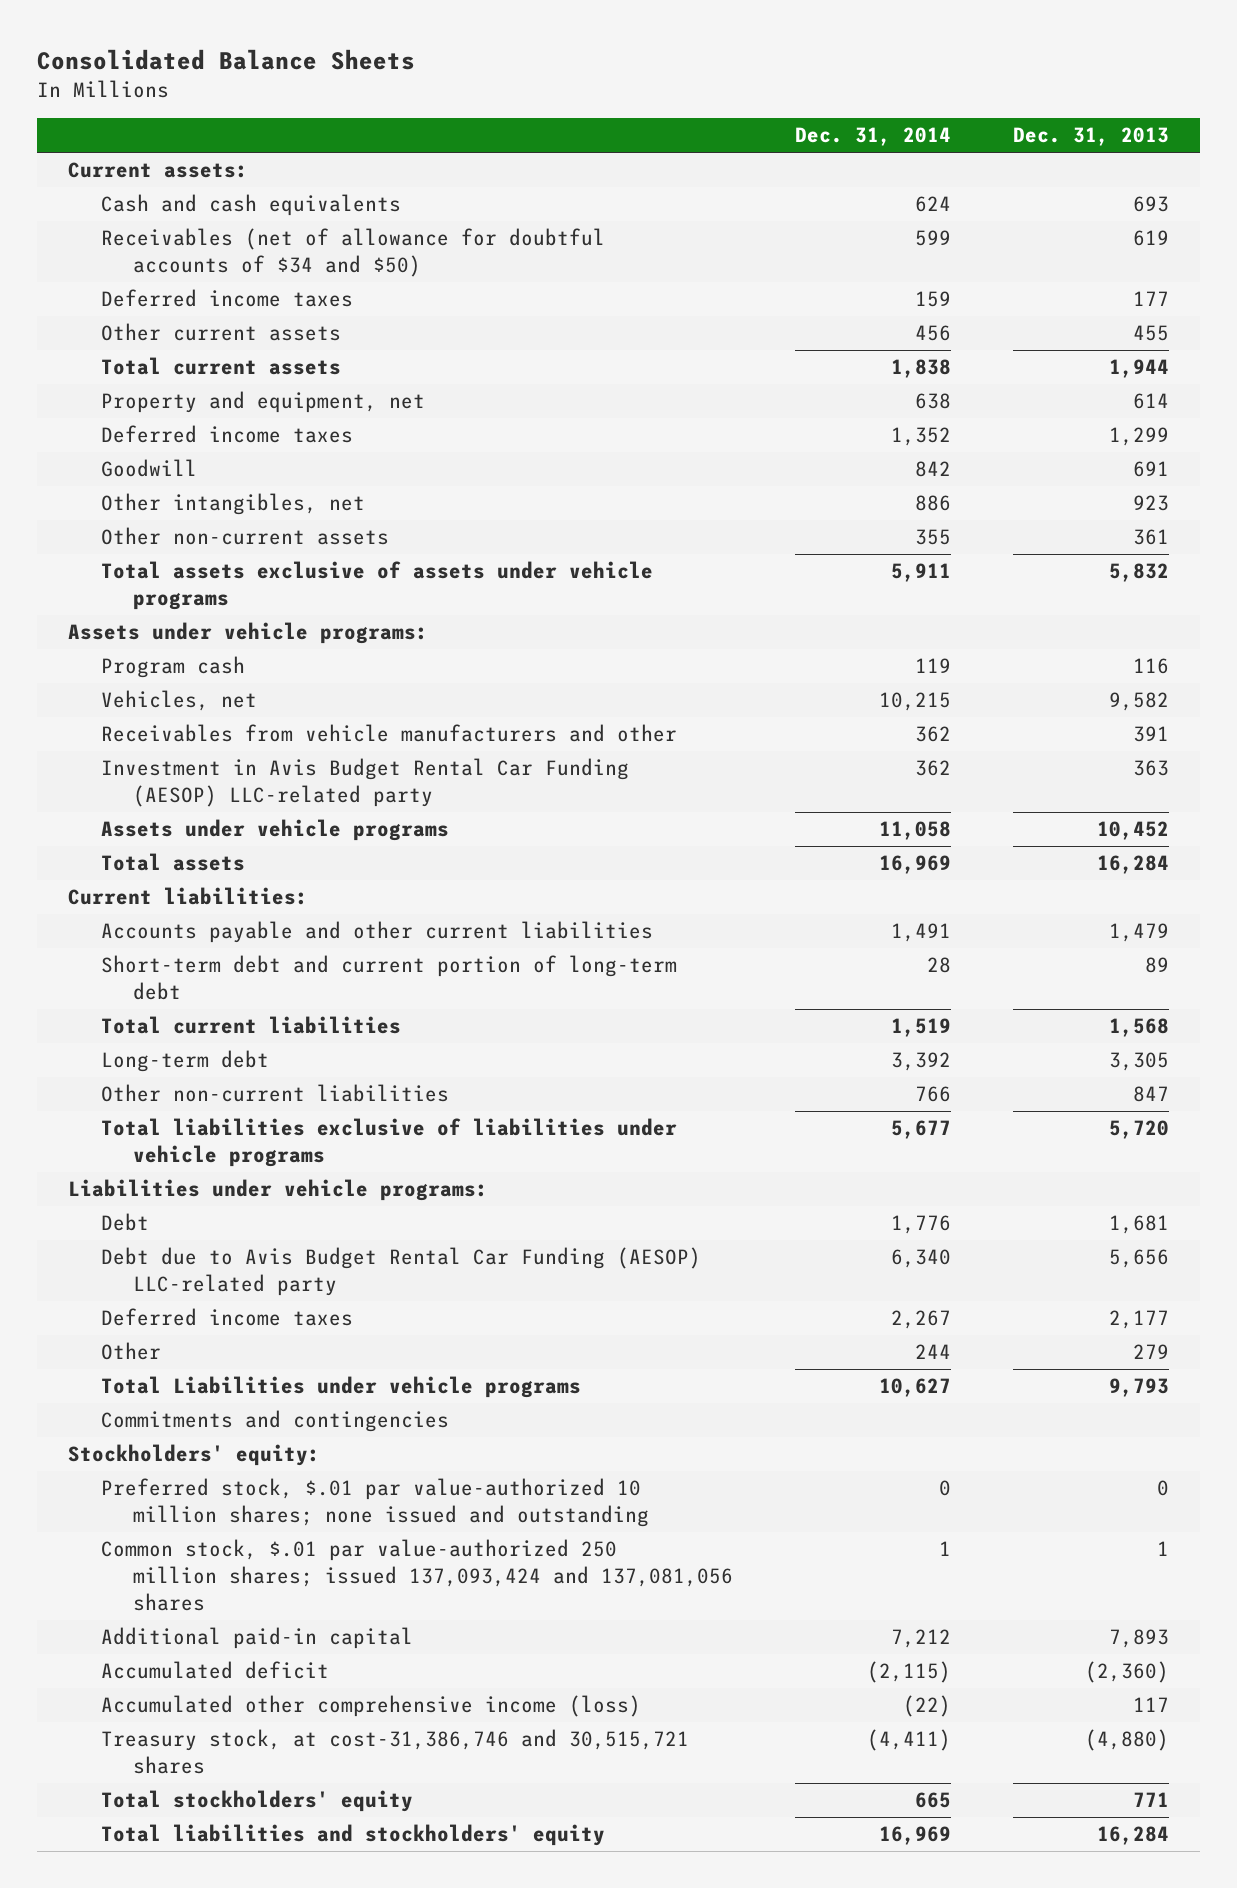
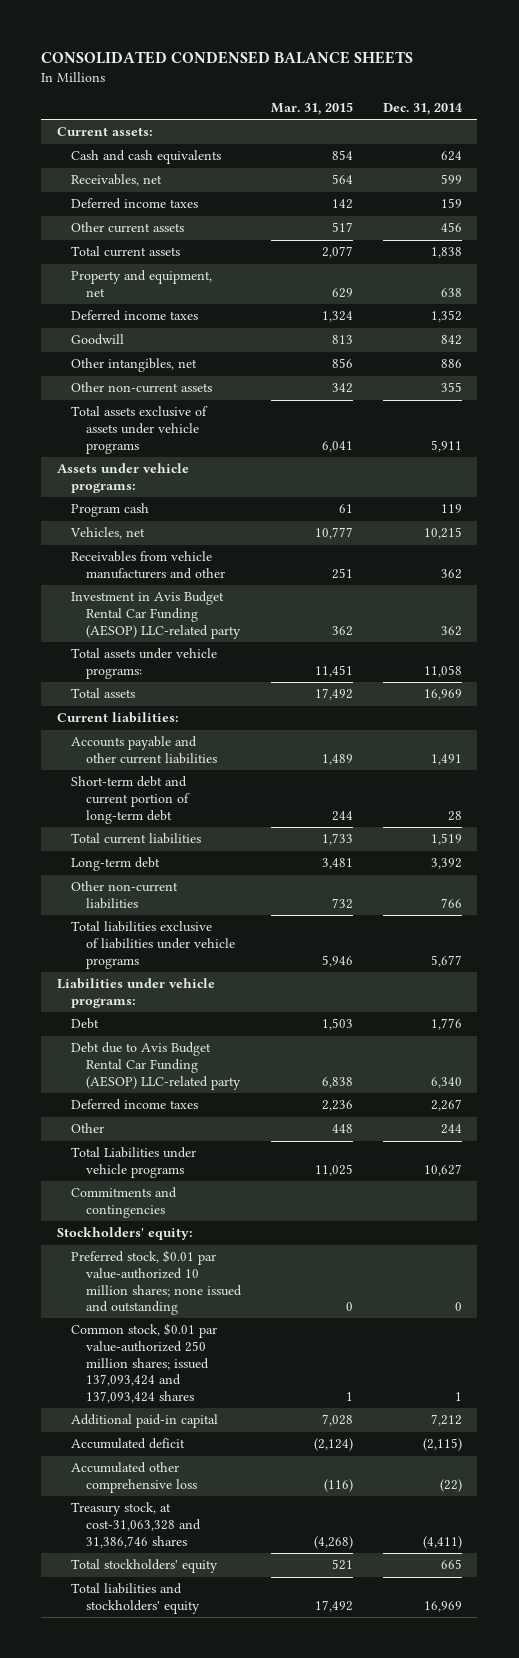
[36,49,415,71] Consolidated Balance Sheets -> [41,51,414,65] CONSOLIDATED CONDENSED BALANCE SHEETS
[1012,127,1169,147] Dec. 31, 2013 -> none
none -> [271,102,354,116] Mar. 31, 2015
[100,228,605,278] Receivables (net of allowance for doubtful accounts of $34 and $50) -> [71,174,163,187] Receivables, net
[100,819,449,842] Assets under vehicle programs -> [71,648,218,679] Total assets under vehicle programs:
[100,1478,650,1528] Preferred stock, $.01 par value-authorized 10 million shares; none issued and outstanding -> [71,1250,242,1316] Preferred stock, $0.01 par value-authorized 10 million shares; none issued and outstanding
[100,1539,734,1611] Common stock, $.01 par value-authorized 250 million shares; issued 137,093,424 and 137,081,056 shares -> [71,1323,218,1403] Common stock, $0.01 par value-authorized 250 million shares; issued 137,093,424 and 137,093,424 shares
[100,1695,641,1718] Accumulated other comprehensive income (loss) -> [71,1462,197,1493] Accumulated other comprehensive loss
[100,1729,689,1775] Treasury stock, at cost-31,386,746 and 30,515,721 shares -> [71,1502,201,1548] Treasury stock, at cost-31,063,328 and 31,386,746 shares

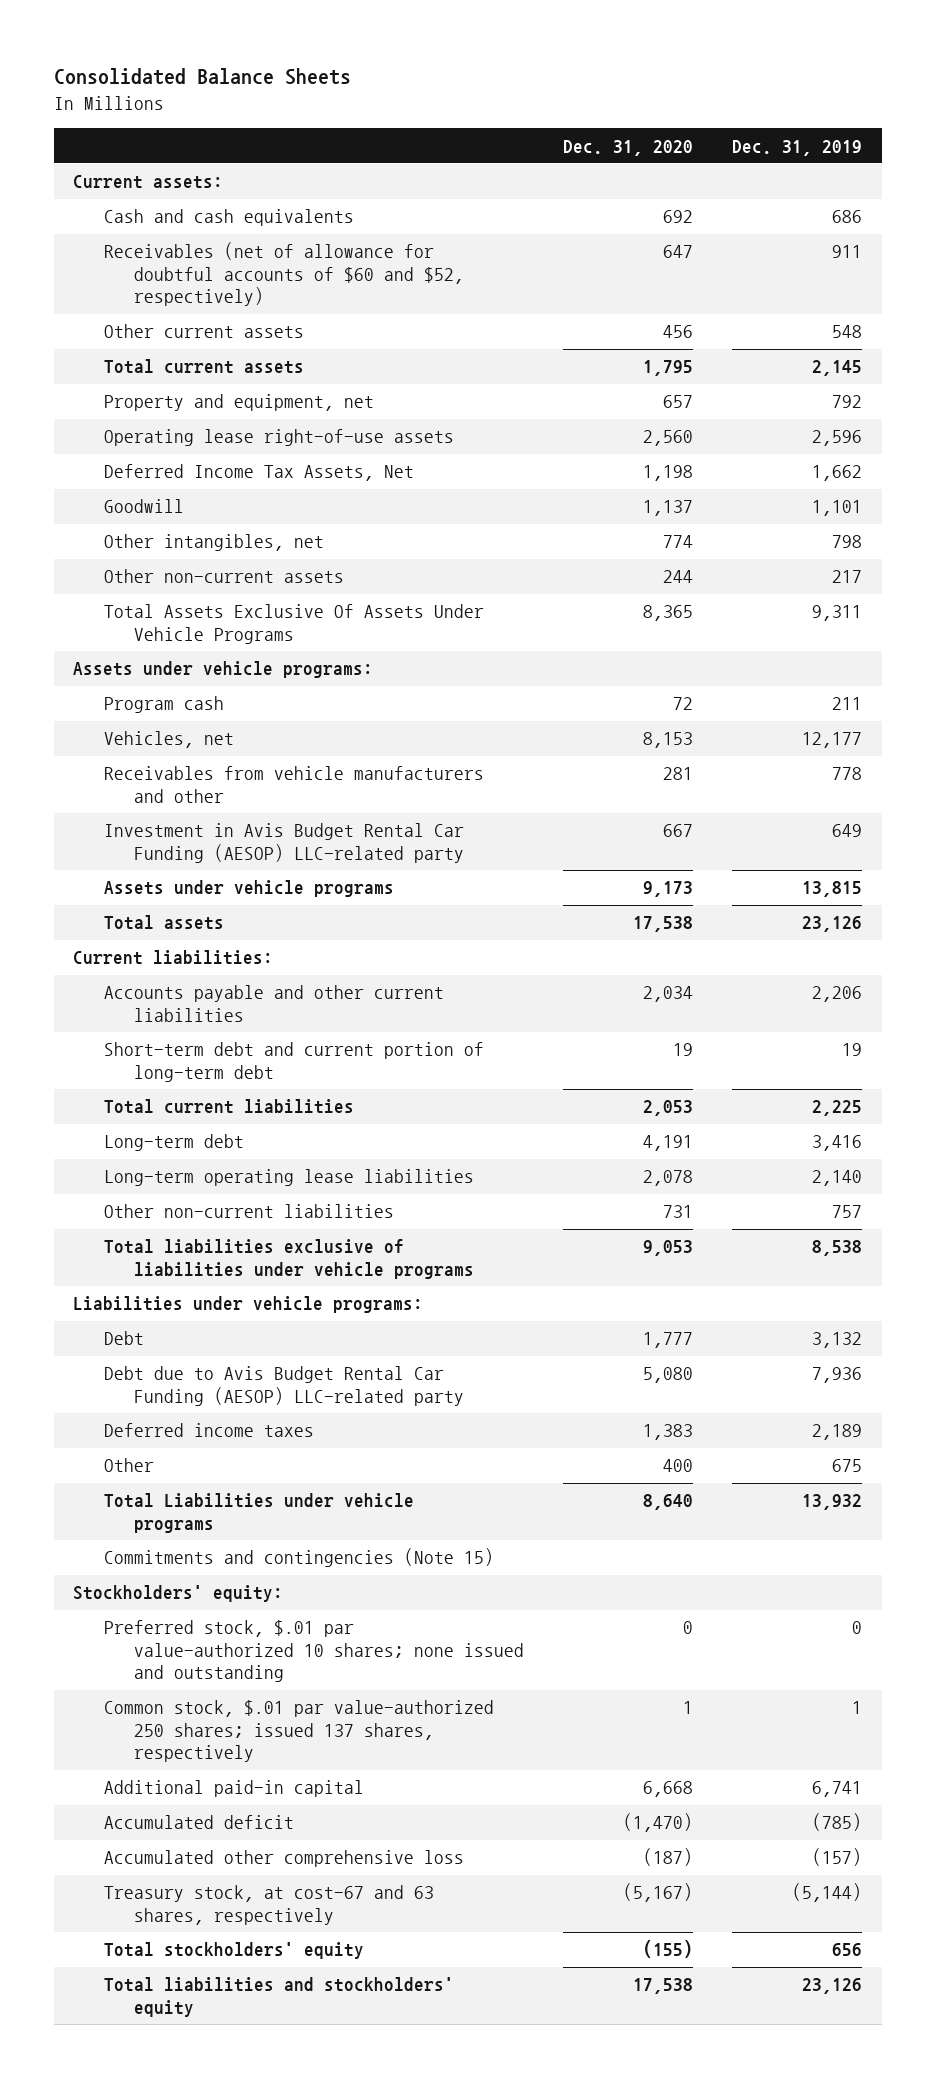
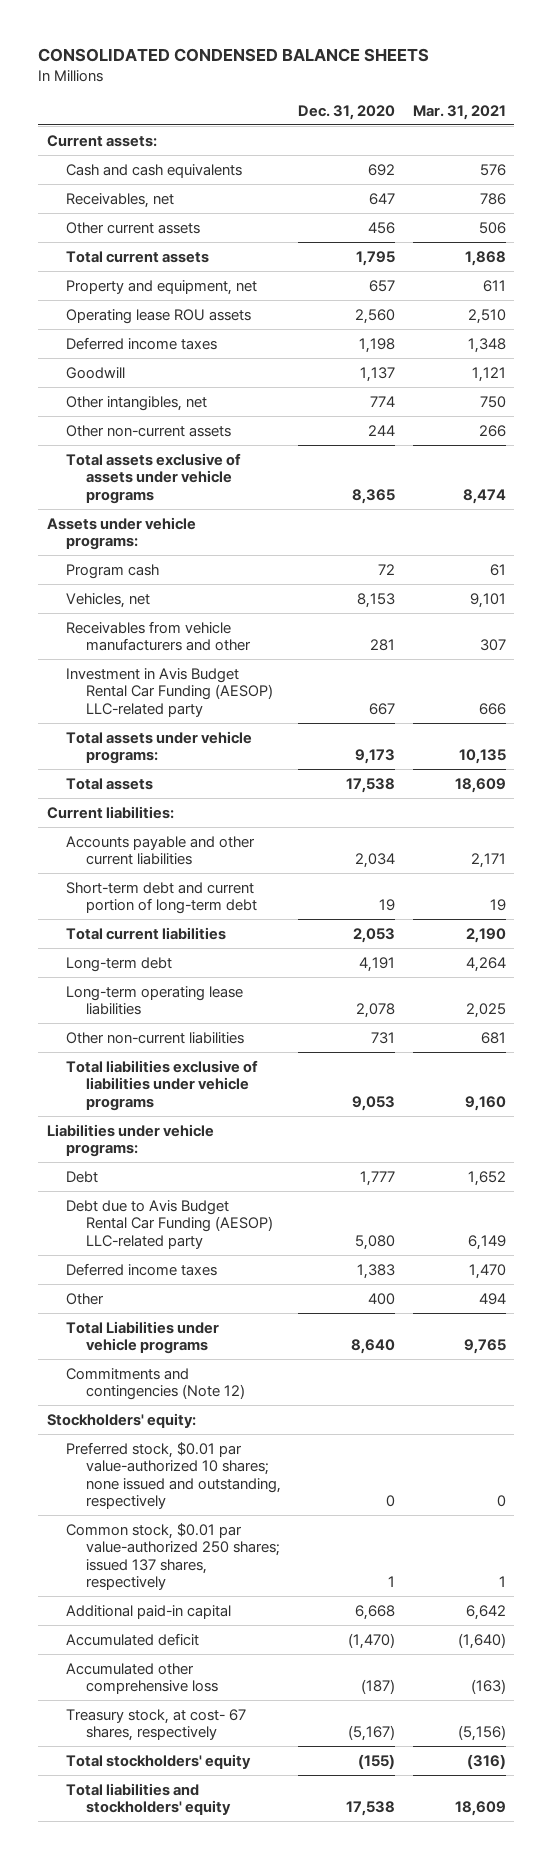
[53,68,351,86] Consolidated Balance Sheets -> [38,48,430,63] CONSOLIDATED CONDENSED BALANCE SHEETS
[732,139,863,156] Dec. 31, 2019 -> none
none -> [412,104,506,120] Mar. 31, 2021
[103,242,464,307] Receivables (net of allowance for doubtful accounts of $60 and $52, respectively) -> [66,192,175,208] Receivables, net
[103,429,454,447] Operating lease right-of-use assets -> [66,308,252,324] Operating lease ROU assets
[103,464,414,482] Deferred Income Tax Assets, Net -> [66,336,218,350] Deferred income taxes
[103,604,484,644] Total Assets Exclusive Of Assets Under Vehicle Programs -> [66,452,242,504] Total assets exclusive of assets under vehicle programs
[103,880,394,898] Assets under vehicle programs -> [66,730,253,765] Total assets under vehicle programs:
[103,1548,494,1568] Commitments and contingencies (Note 15) -> [66,1367,245,1401] Commitments and contingencies (Note 12)
[103,1620,524,1683] Preferred stock, $.01 par value-authorized 10 shares; none issued and outstanding -> [66,1441,281,1509] Preferred stock, $0.01 par value-authorized 10 shares; none issued and outstanding, respectively
[103,1700,494,1763] Common stock, $.01 par value-authorized 250 shares; issued 137 shares, respectively -> [66,1522,280,1590] Common stock, $0.01 par value-authorized 250 shares; issued 137 shares, respectively
[103,1885,434,1925] Treasury stock, at cost-67 and 63 shares, respectively -> [66,1708,247,1742] Treasury stock, at cost- 67 shares, respectively

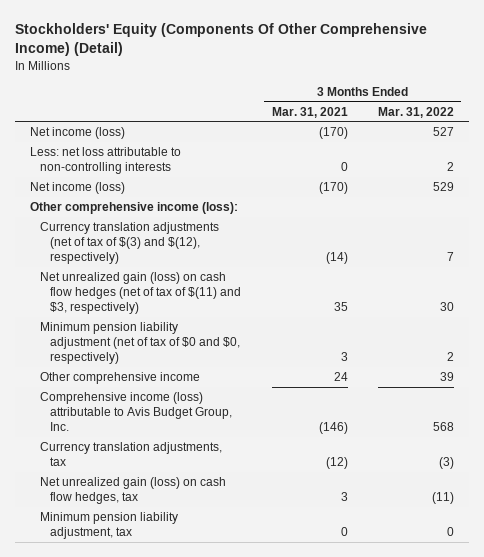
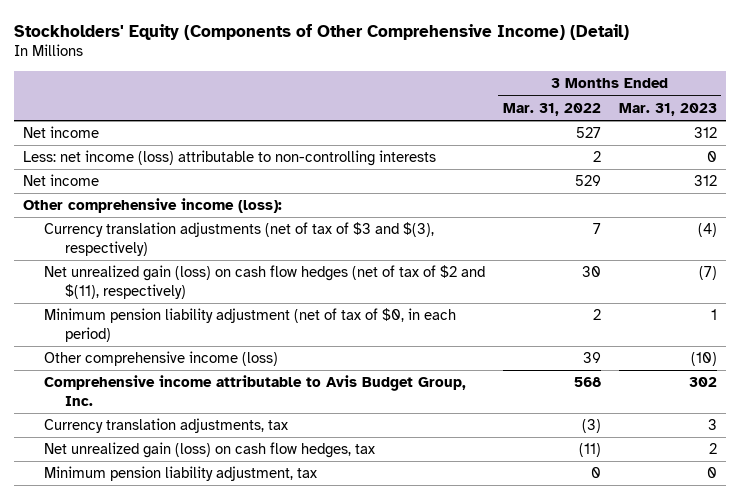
[15,23,428,57] Stockholders' Equity (Components Of Other Comprehensive Income) (Detail) -> [14,23,630,40] Stockholders' Equity (Components of Other Comprehensive Income) (Detail)
[271,106,348,118] Mar. 31, 2021 -> none
none -> [618,102,717,116] Mar. 31, 2023
[30,127,126,140] Net income (loss) -> [22,126,99,139] Net income
[30,147,182,175] Less: net loss attributable to non-controlling interests -> [22,150,436,167] Less: net income (loss) attributable to non-controlling interests
[30,182,126,195] Net income (loss) -> [22,174,99,187] Net income
[40,222,220,265] Currency translation adjustments (net of tax of $(3) and $(12), respectively) -> [43,222,434,256] Currency translation adjustments (net of tax of $3 and $(3), respectively)
[40,272,242,315] Net unrealized gain (loss) on cash flow hedges (net of tax of $(11) and $3, respectively) -> [43,265,485,299] Net unrealized gain (loss) on cash flow hedges (net of tax of $2 and $(11), respectively)
[40,322,241,365] Minimum pension liability adjustment (net of tax of $0 and $0, respectively) -> [43,308,456,342] Minimum pension liability adjustment (net of tax of $0, in each period)
[40,372,201,385] Other comprehensive income -> [43,351,278,367] Other comprehensive income (loss)
[40,392,233,432] Comprehensive income (loss) attributable to Avis Budget Group, Inc. -> [43,375,466,406] Comprehensive income attributable to Avis Budget Group, Inc.

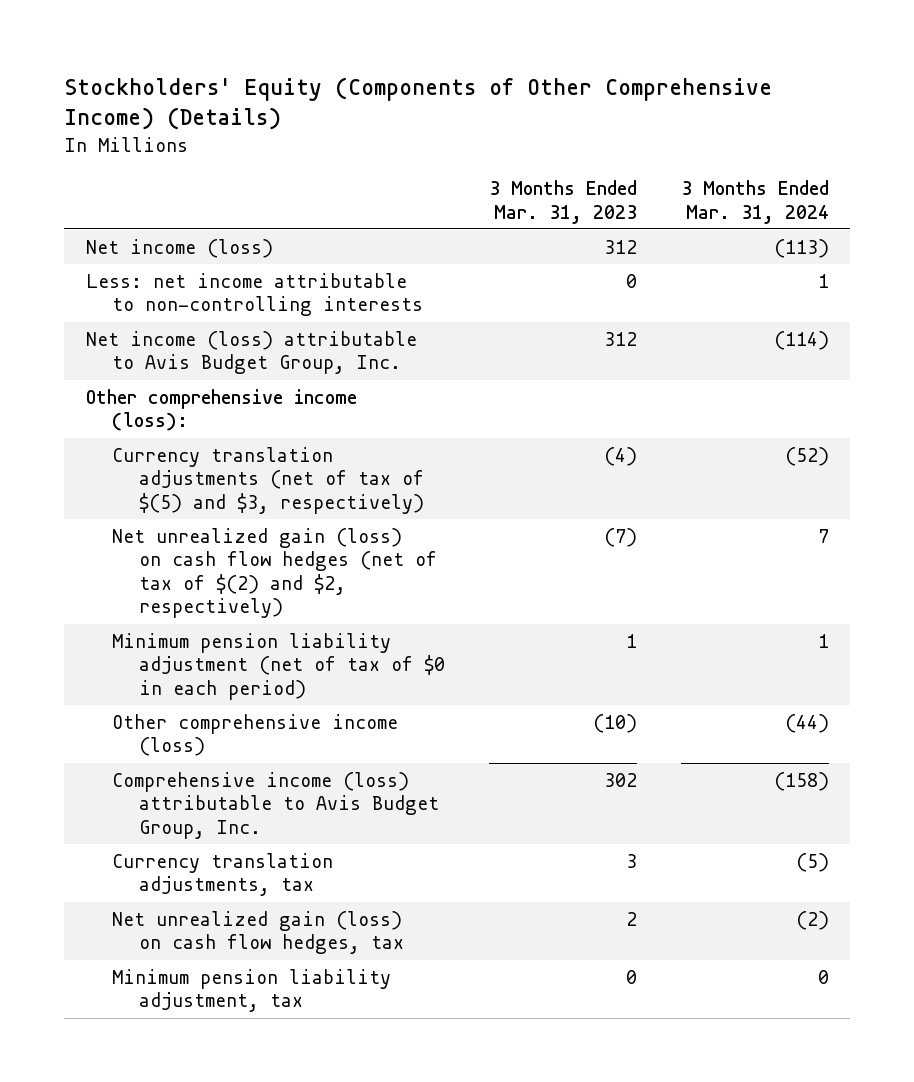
[14,23,630,40] Stockholders' Equity (Components of Other Comprehensive Income) (Detail) -> [64,76,773,131] Stockholders' Equity (Components of Other Comprehensive Income) (Details)
[502,102,601,116] Mar. 31, 2022 -> none
none -> [680,179,829,224] 3 Months Ended Mar. 31, 2024
[22,126,99,139] Net income -> [85,238,273,258] Net income (loss)
[22,150,436,167] Less: net income (loss) attributable to non-controlling interests -> [85,272,424,317] Less: net income attributable to non-controlling interests
[22,174,99,187] Net income -> [85,330,417,375] Net income (loss) attributable to Avis Budget Group, Inc.
[43,222,434,256] Currency translation adjustments (net of tax of $3 and $(3), respectively) -> [112,446,425,514] Currency translation adjustments (net of tax of $(5) and $3, respectively)
[43,265,485,299] Net unrealized gain (loss) on cash flow hedges (net of tax of $2 and $(11), respectively) -> [112,527,438,619] Net unrealized gain (loss) on cash flow hedges (net of tax of $(2) and $2, respectively)
[43,308,456,342] Minimum pension liability adjustment (net of tax of $0, in each period) -> [112,632,446,700] Minimum pension liability adjustment (net of tax of $0 in each period)
[43,375,466,406] Comprehensive income attributable to Avis Budget Group, Inc. -> [112,771,440,839] Comprehensive income (loss) attributable to Avis Budget Group, Inc.

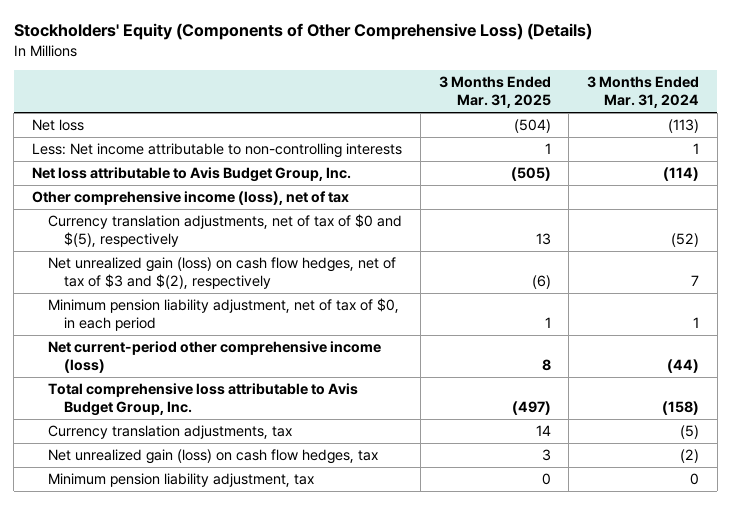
[64,76,773,131] Stockholders' Equity (Components of Other Comprehensive Income) (Details) -> [13,23,592,41] Stockholders' Equity (Components of Other Comprehensive Loss) (Details)
[488,179,637,224] 3 Months Ended Mar. 31, 2023 -> none
none -> [438,76,551,109] 3 Months Ended Mar. 31, 2025
[85,238,273,258] Net income (loss) -> [32,119,85,132] Net loss
[85,272,424,317] Less: net income attributable to non-controlling interests -> [32,143,403,159] Less: Net income attributable to non-controlling interests
[85,330,417,375] Net income (loss) attributable to Avis Budget Group, Inc. -> [32,167,352,183] Net loss attributable to Avis Budget Group, Inc.
[85,388,357,432] Other comprehensive income (loss): -> [32,191,350,206] Other comprehensive income (loss), net of tax
[112,446,425,514] Currency translation adjustments (net of tax of $(5) and $3, respectively) -> [48,214,403,248] Currency translation adjustments, net of tax of $0 and $(5), respectively
[112,527,438,619] Net unrealized gain (loss) on cash flow hedges (net of tax of $(2) and $2, respectively) -> [48,257,397,290] Net unrealized gain (loss) on cash flow hedges, net of tax of $3 and $(2), respectively
[112,632,446,700] Minimum pension liability adjustment (net of tax of $0 in each period) -> [48,298,400,332] Minimum pension liability adjustment, net of tax of $0, in each period
[112,713,399,757] Other comprehensive income (loss) -> [48,341,382,374] Net current-period other comprehensive income (loss)
[112,771,440,839] Comprehensive income (loss) attributable to Avis Budget Group, Inc. -> [48,383,359,417] Total comprehensive loss attributable to Avis Budget Group, Inc.

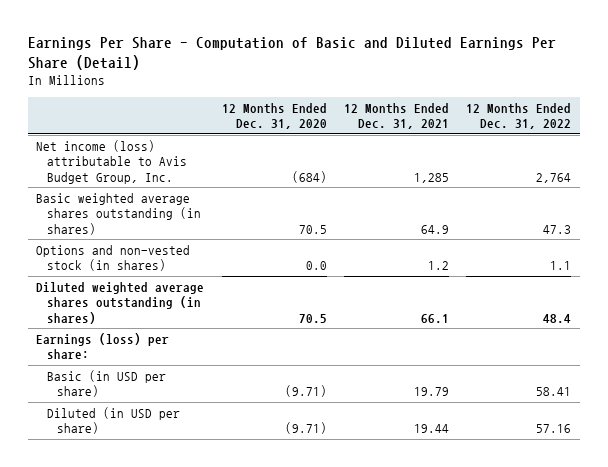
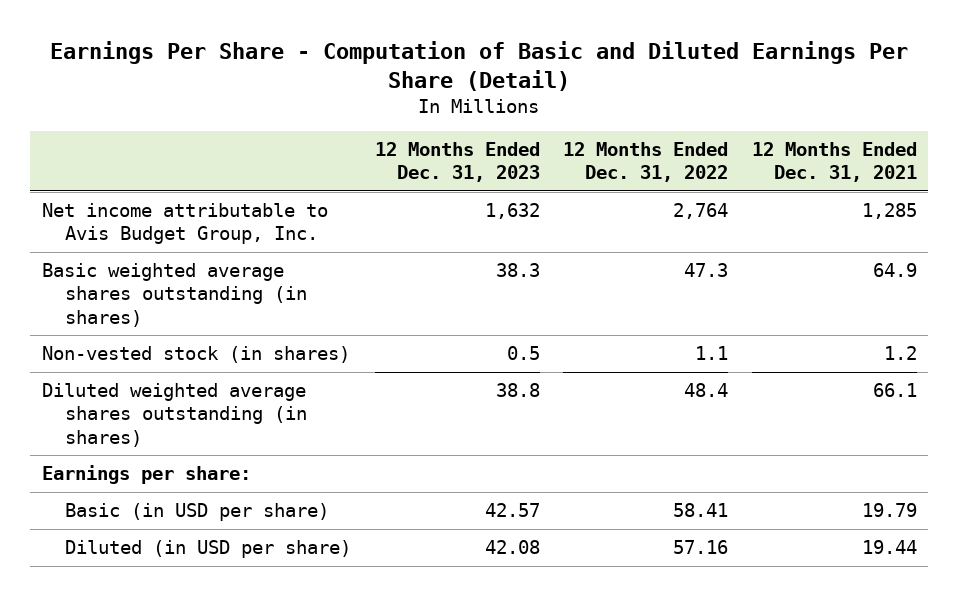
[221,102,327,130] 12 Months Ended Dec. 31, 2020 -> none
none -> [374,142,540,183] 12 Months Ended Dec. 31, 2023
[36,139,187,184] Net income (loss) attributable to Avis Budget Group, Inc. -> [41,203,328,245] Net income attributable to Avis Budget Group, Inc.
[36,244,191,272] Options and non-vested stock (in shares) -> [41,346,350,364] Non-vested stock (in shares)
[36,332,170,360] Earnings (loss) per share: -> [41,465,251,485] Earnings per share:

